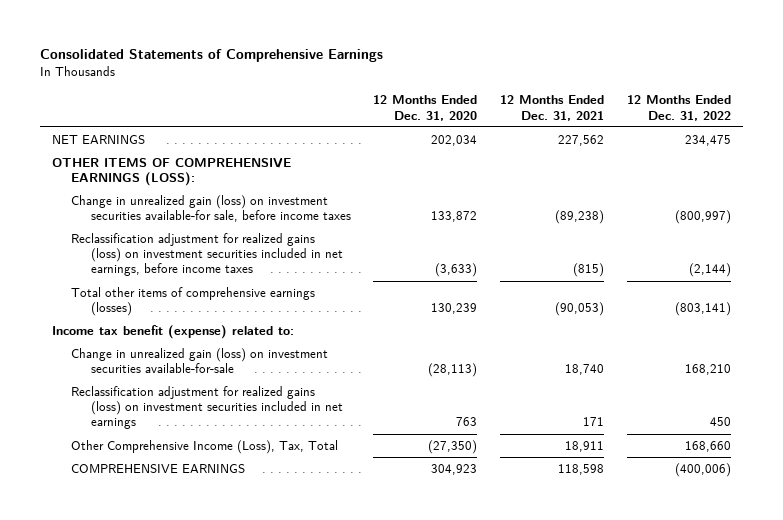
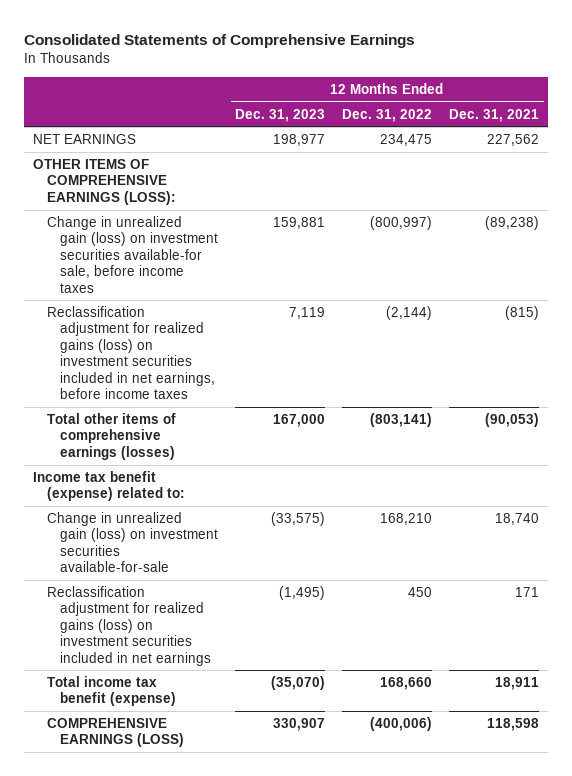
[373,95,478,121] 12 Months Ended Dec. 31, 2020 -> none
none -> [235,108,326,122] Dec. 31, 2023
[71,439,339,454] Other Comprehensive Income (Loss), Tax, Total -> [46,675,177,707] Total income tax benefit (expense)
[71,463,246,473] COMPREHENSIVE EARNINGS -> [46,717,185,748] COMPREHENSIVE EARNINGS (LOSS)

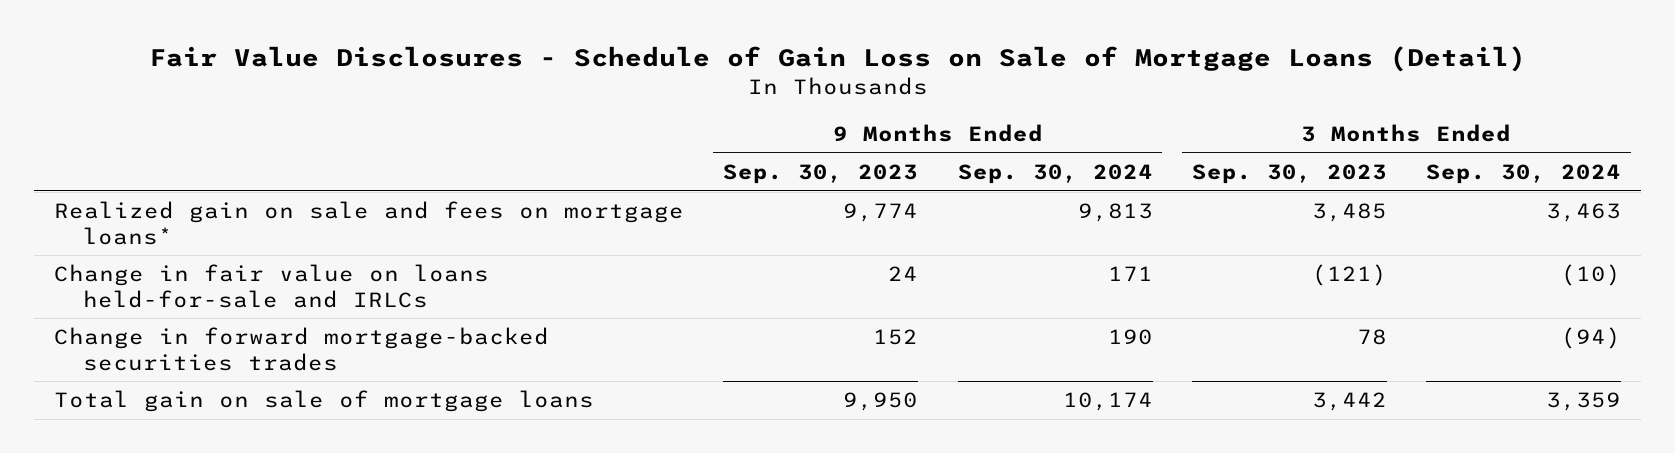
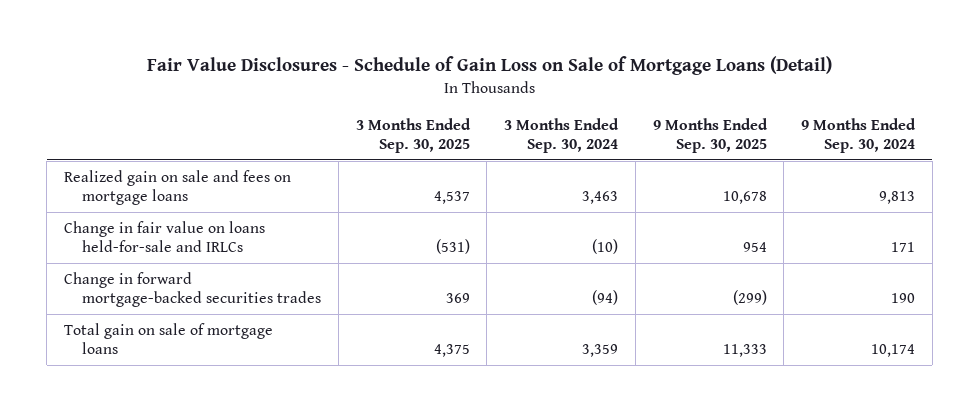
[723,164,919,185] Sep. 30, 2023 -> none
[1191,164,1387,185] Sep. 30, 2023 -> none
none -> [355,117,471,154] 3 Months Ended Sep. 30, 2025
none -> [652,117,768,154] 9 Months Ended Sep. 30, 2025
[54,201,685,245] Realized gain on sale and fees on mortgage loans* -> [64,169,292,206] Realized gain on sale and fees on mortgage loans

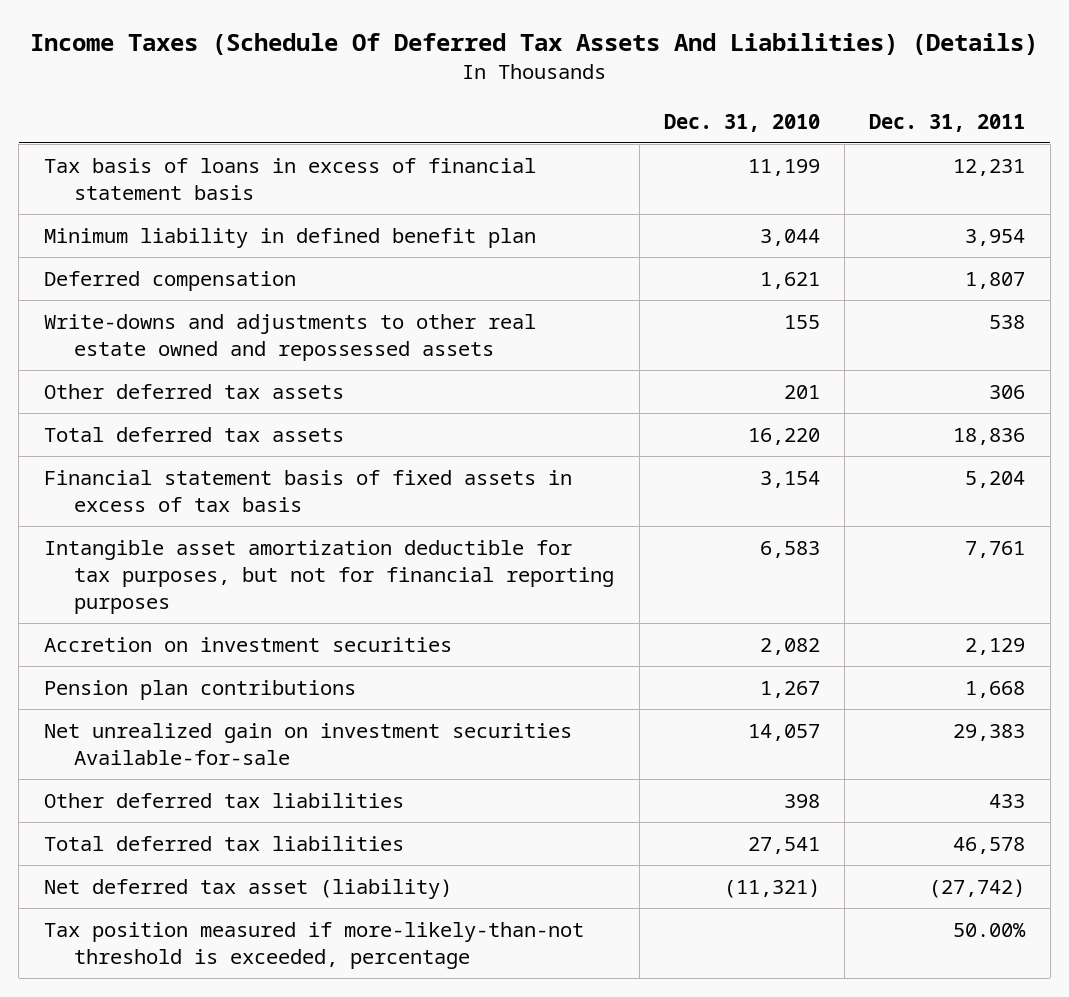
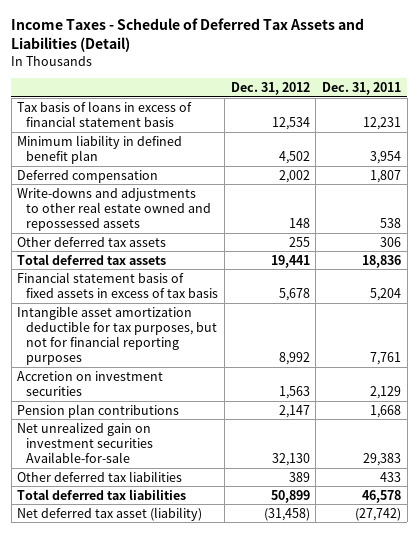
[30,32,1039,55] Income Taxes (Schedule Of Deferred Tax Assets And Liabilities) (Details) -> [11,18,365,53] Income Taxes - Schedule of Deferred Tax Assets and Liabilities (Detail)
[663,113,820,132] Dec. 31, 2010 -> none
none -> [230,82,310,96] Dec. 31, 2012
[43,921,584,969] Tax position measured if more-likely-than-not threshold is exceeded, percentage -> none

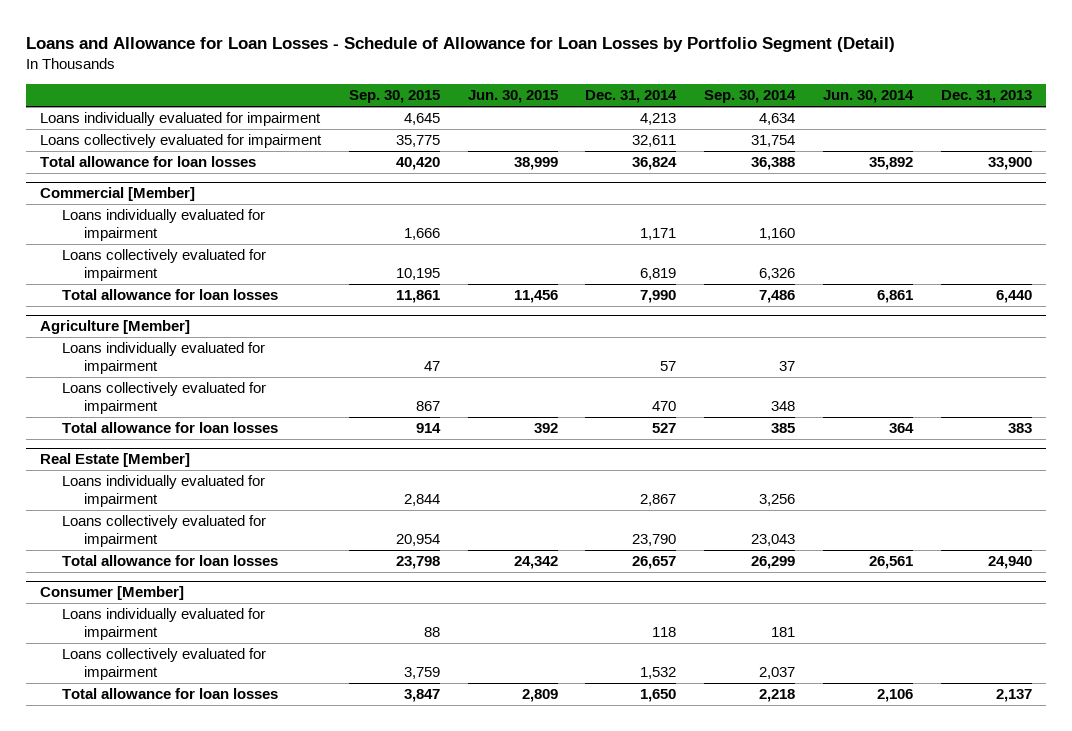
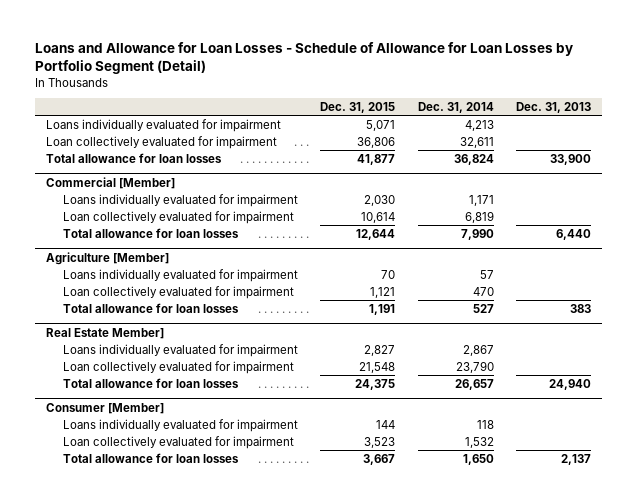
[348,90,440,104] Sep. 30, 2015 -> none
[467,90,558,104] Jun. 30, 2015 -> none
[704,90,797,104] Sep. 30, 2014 -> none
[822,90,914,104] Jun. 30, 2014 -> none
none -> [320,101,396,113] Dec. 31, 2015
[40,134,323,149] Loans collectively evaluated for impairment -> [46,135,278,149] Loan collectively evaluated for impairment
[62,249,267,282] Loans collectively evaluated for impairment -> [62,210,294,224] Loan collectively evaluated for impairment
[62,382,267,415] Loans collectively evaluated for impairment -> [62,285,294,299] Loan collectively evaluated for impairment
[40,453,191,468] Real Estate [Member] -> [46,327,165,339] Real Estate Member]
[62,515,267,548] Loans collectively evaluated for impairment -> [62,360,294,374] Loan collectively evaluated for impairment
[62,648,267,681] Loans collectively evaluated for impairment -> [62,435,294,449] Loan collectively evaluated for impairment

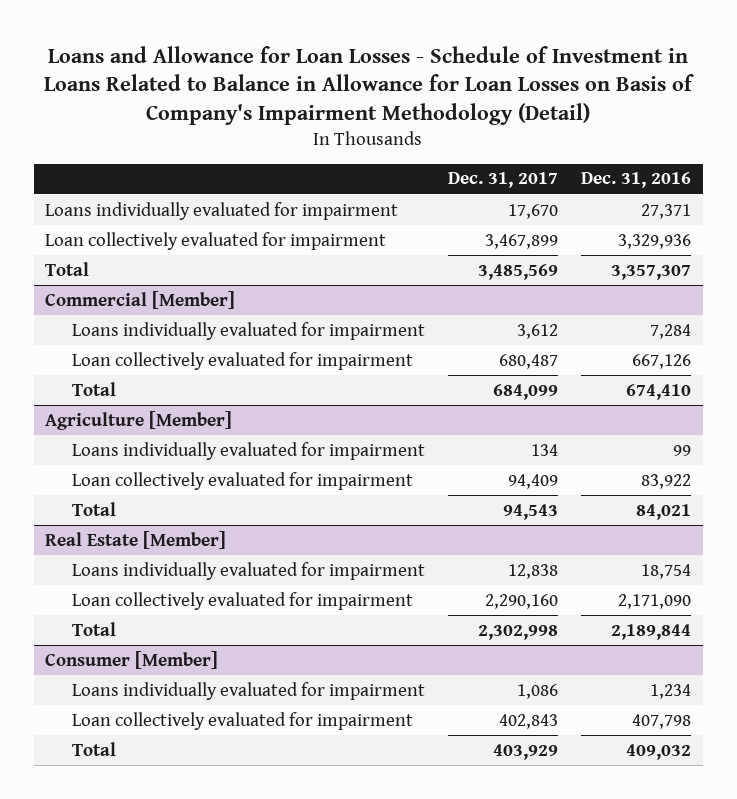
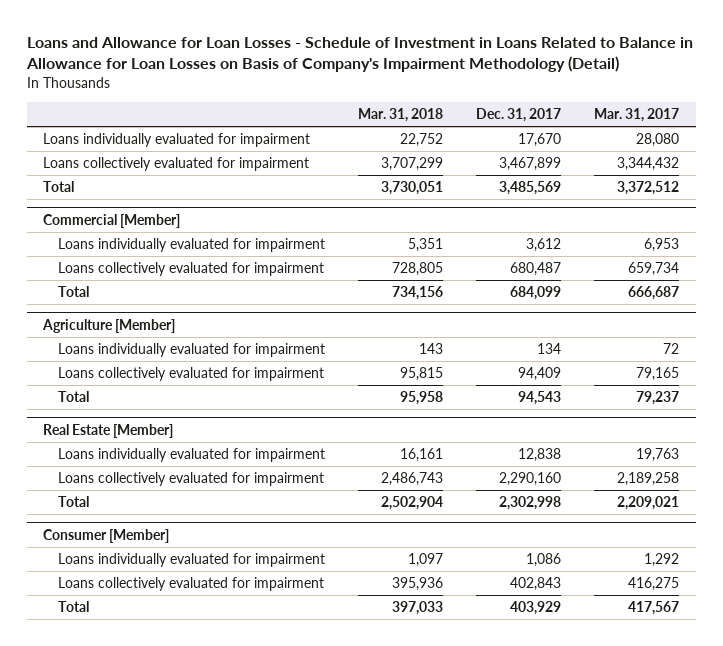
[581,172,692,189] Dec. 31, 2016 -> none
none -> [358,107,444,122] Mar. 31, 2018
none -> [594,107,680,122] Mar. 31, 2017
[45,231,387,250] Loan collectively evaluated for impairment -> [43,157,310,172] Loans collectively evaluated for impairment
[71,351,413,370] Loan collectively evaluated for impairment -> [58,262,325,277] Loans collectively evaluated for impairment
[71,471,413,490] Loan collectively evaluated for impairment -> [58,367,325,382] Loans collectively evaluated for impairment
[71,591,413,610] Loan collectively evaluated for impairment -> [58,472,325,487] Loans collectively evaluated for impairment
[71,711,413,730] Loan collectively evaluated for impairment -> [58,577,325,592] Loans collectively evaluated for impairment

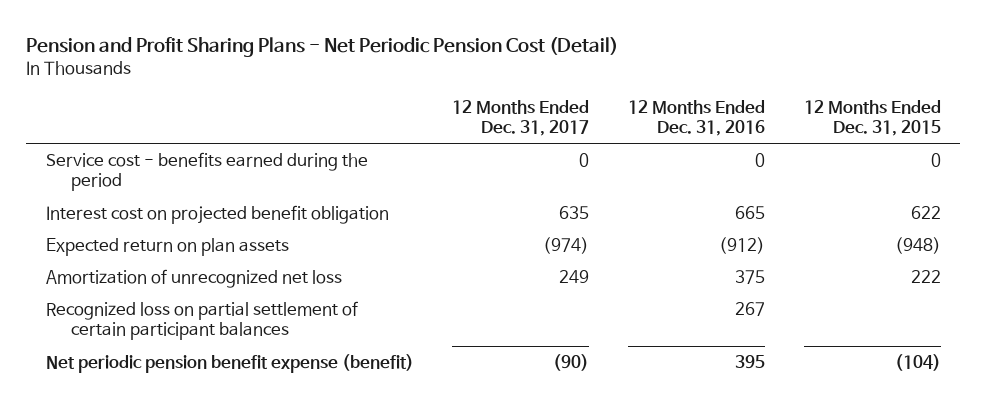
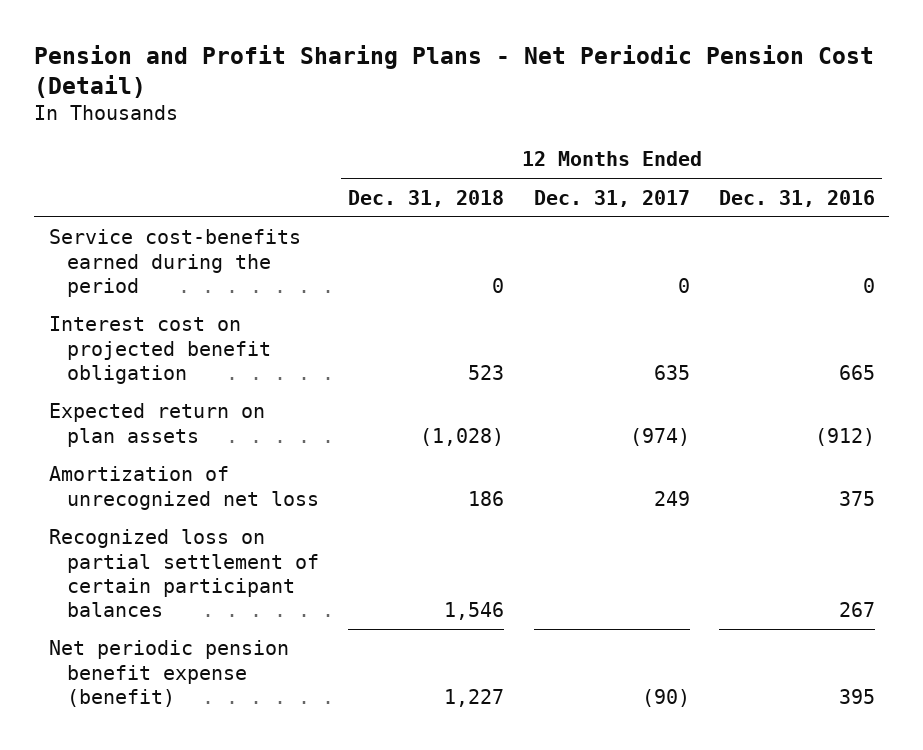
[803,99,941,136] 12 Months Ended Dec. 31, 2015 -> none
none -> [348,189,505,207] Dec. 31, 2018
[45,152,368,192] Service cost - benefits earned during the period -> [48,229,301,297] Service cost-benefits earned during the period

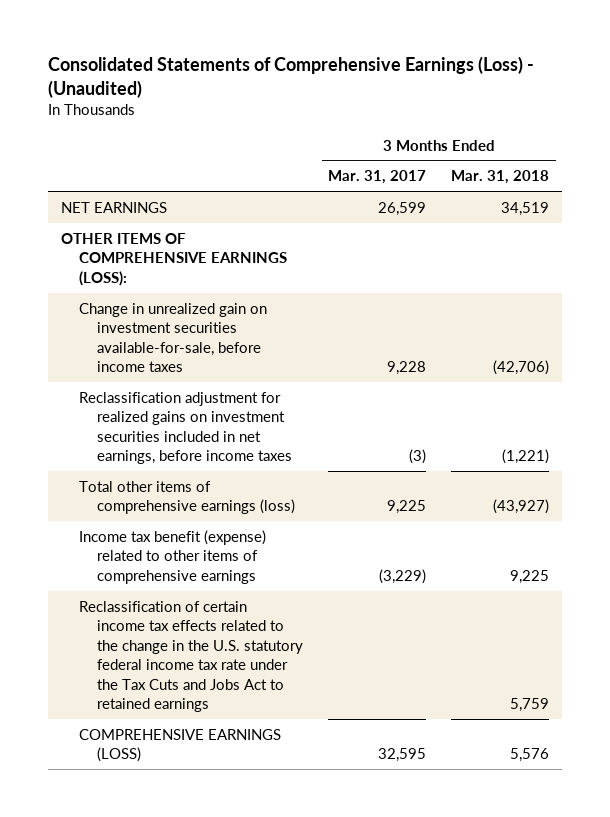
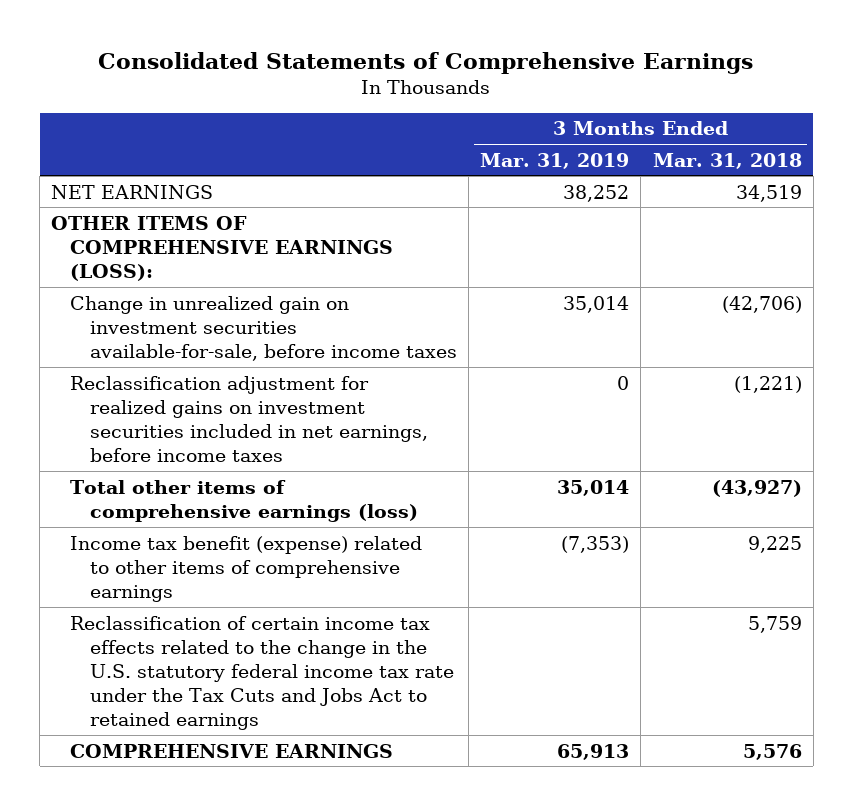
[47,56,534,98] Consolidated Statements of Comprehensive Earnings (Loss) - (Unaudited) -> [98,51,754,74] Consolidated Statements of Comprehensive Earnings
[328,170,427,185] Mar. 31, 2017 -> none
none -> [480,152,630,169] Mar. 31, 2019
[78,728,281,763] COMPREHENSIVE EARNINGS (LOSS) -> [70,743,394,758] COMPREHENSIVE EARNINGS

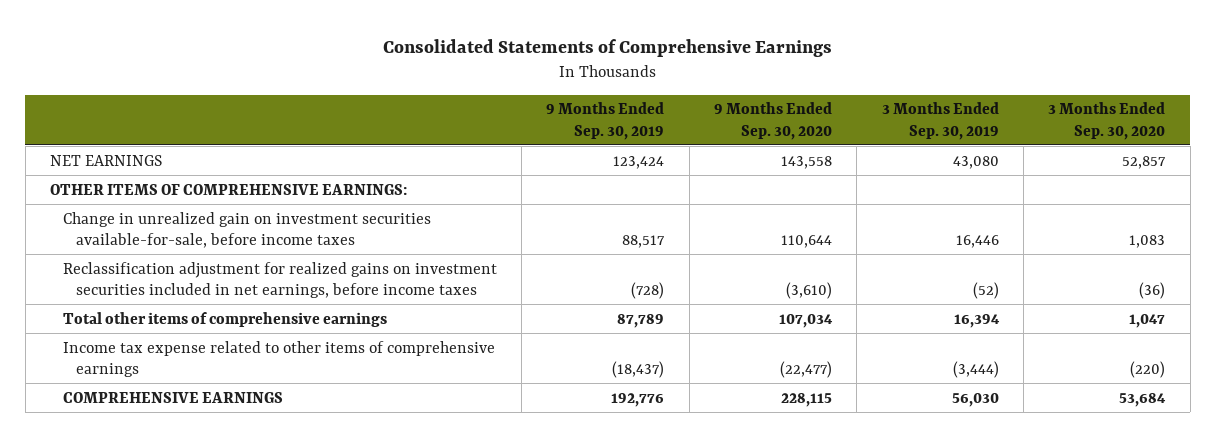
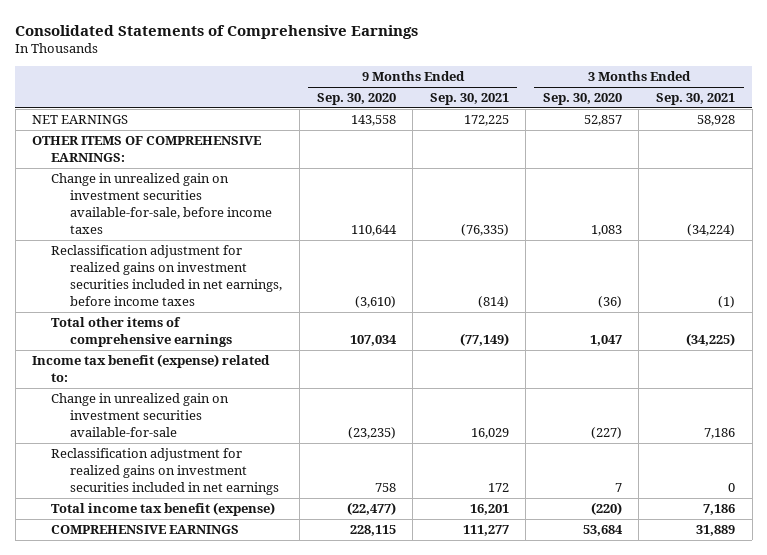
[546,102,665,140] 9 Months Ended Sep. 30, 2019 -> none
[881,102,999,140] 3 Months Ended Sep. 30, 2019 -> none
none -> [429,93,509,106] Sep. 30, 2021
none -> [656,93,736,106] Sep. 30, 2021
none -> [32,354,271,383] Income tax benefit (expense) related to:
none -> [51,393,230,438] Change in unrealized gain on investment securities available-for-sale
none -> [51,448,280,496] Reclassification adjustment for realized gains on investment securities included in net earnings
[62,340,495,377] Income tax expense related to other items of comprehensive earnings -> [51,502,276,517] Total income tax benefit (expense)

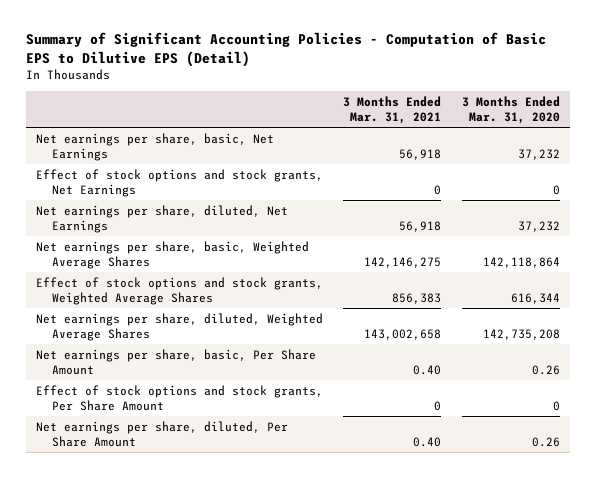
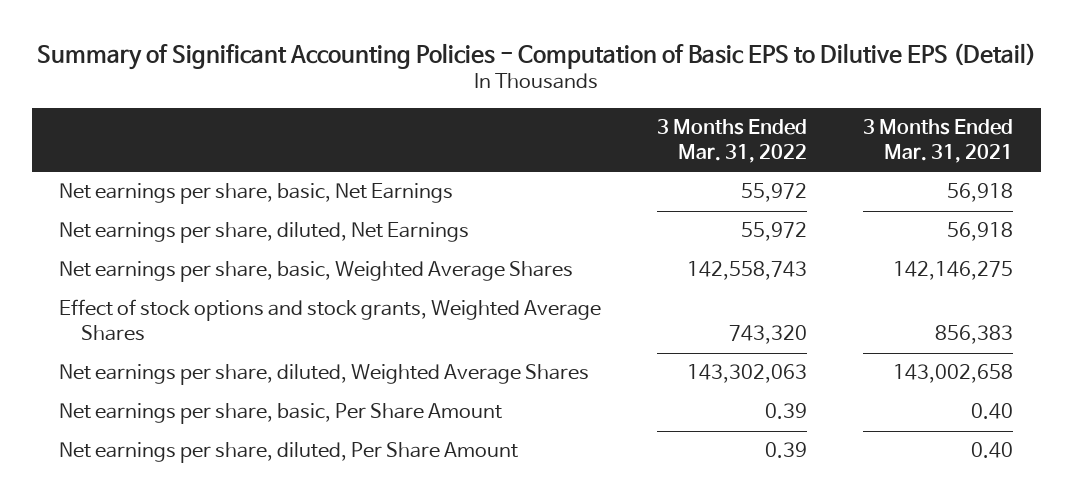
[461,95,560,125] 3 Months Ended Mar. 31, 2020 -> none
none -> [657,119,808,163] 3 Months Ended Mar. 31, 2022
[35,168,323,198] Effect of stock options and stock grants, Net Earnings -> none
[35,384,323,412] Effect of stock options and stock grants, Per Share Amount -> none

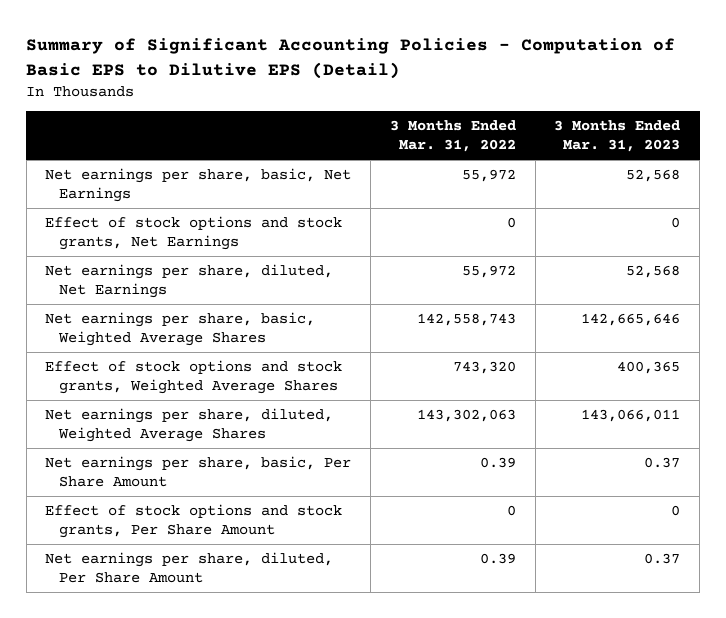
[862,119,1013,163] 3 Months Ended Mar. 31, 2021 -> none
none -> [554,120,681,152] 3 Months Ended Mar. 31, 2023
none -> [45,216,343,250] Effect of stock options and stock grants, Net Earnings
none -> [45,504,343,538] Effect of stock options and stock grants, Per Share Amount

